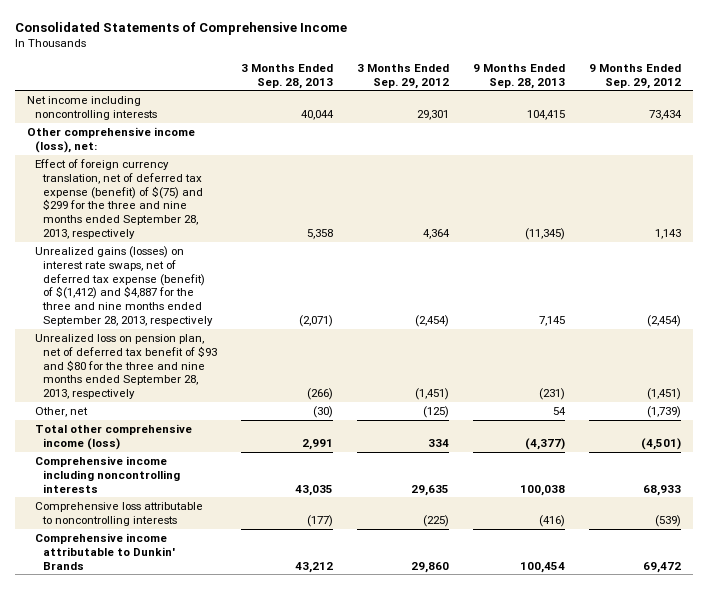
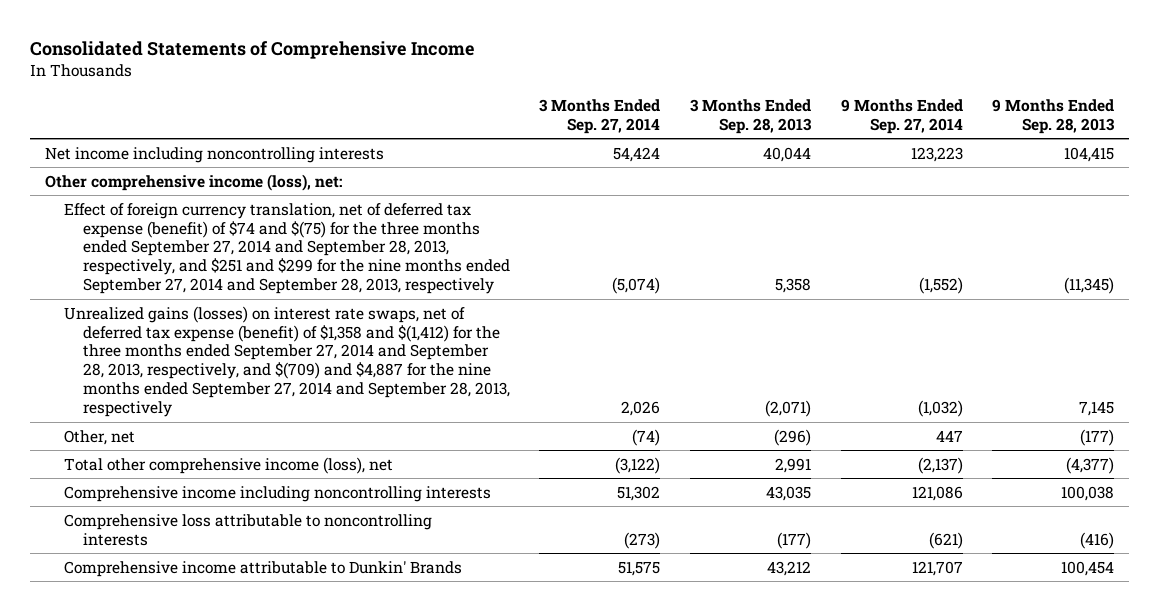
[357,63,450,89] 3 Months Ended Sep. 29, 2012 -> none
[588,63,681,89] 9 Months Ended Sep. 29, 2012 -> none
none -> [539,99,661,134] 3 Months Ended Sep. 27, 2014
none -> [840,99,963,134] 9 Months Ended Sep. 27, 2014
[34,333,218,400] Unrealized loss on pension plan, net of deferred tax benefit of $93 and $80 for the three and nine months ended September 28, 2013, respectively -> none
[34,158,204,240] Effect of foreign currency translation, net of deferred tax expense (benefit) of $(75) and $299 for the three and nine months ended September 28, 2013, respectively -> [64,202,510,295] Effect of foreign currency translation, net of deferred tax expense (benefit) of $74 and $(75) for the three months ended September 27, 2014 and September 28, 2013, respectively, and $251 and $299 for the nine months ended September 27, 2014 and September 28, 2013, respectively
[34,245,214,327] Unrealized gains (losses) on interest rate swaps, net of deferred tax expense (benefit) of $(1,412) and $4,887 for the three and nine months ended September 28, 2013, respectively -> [64,305,510,418] Unrealized gains (losses) on interest rate swaps, net of deferred tax expense (benefit) of $1,358 and $(1,412) for the three months ended September 27, 2014 and September 28, 2013, respectively, and $(709) and $4,887 for the nine months ended September 27, 2014 and September 28, 2013, respectively
[313,405,334,418] (30) -> [774,428,812,446] (296)
[552,406,566,415] 54 -> [1080,428,1115,446] (177)
[34,423,192,450] Total other comprehensive income (loss) -> [64,456,394,474] Total other comprehensive income (loss), net

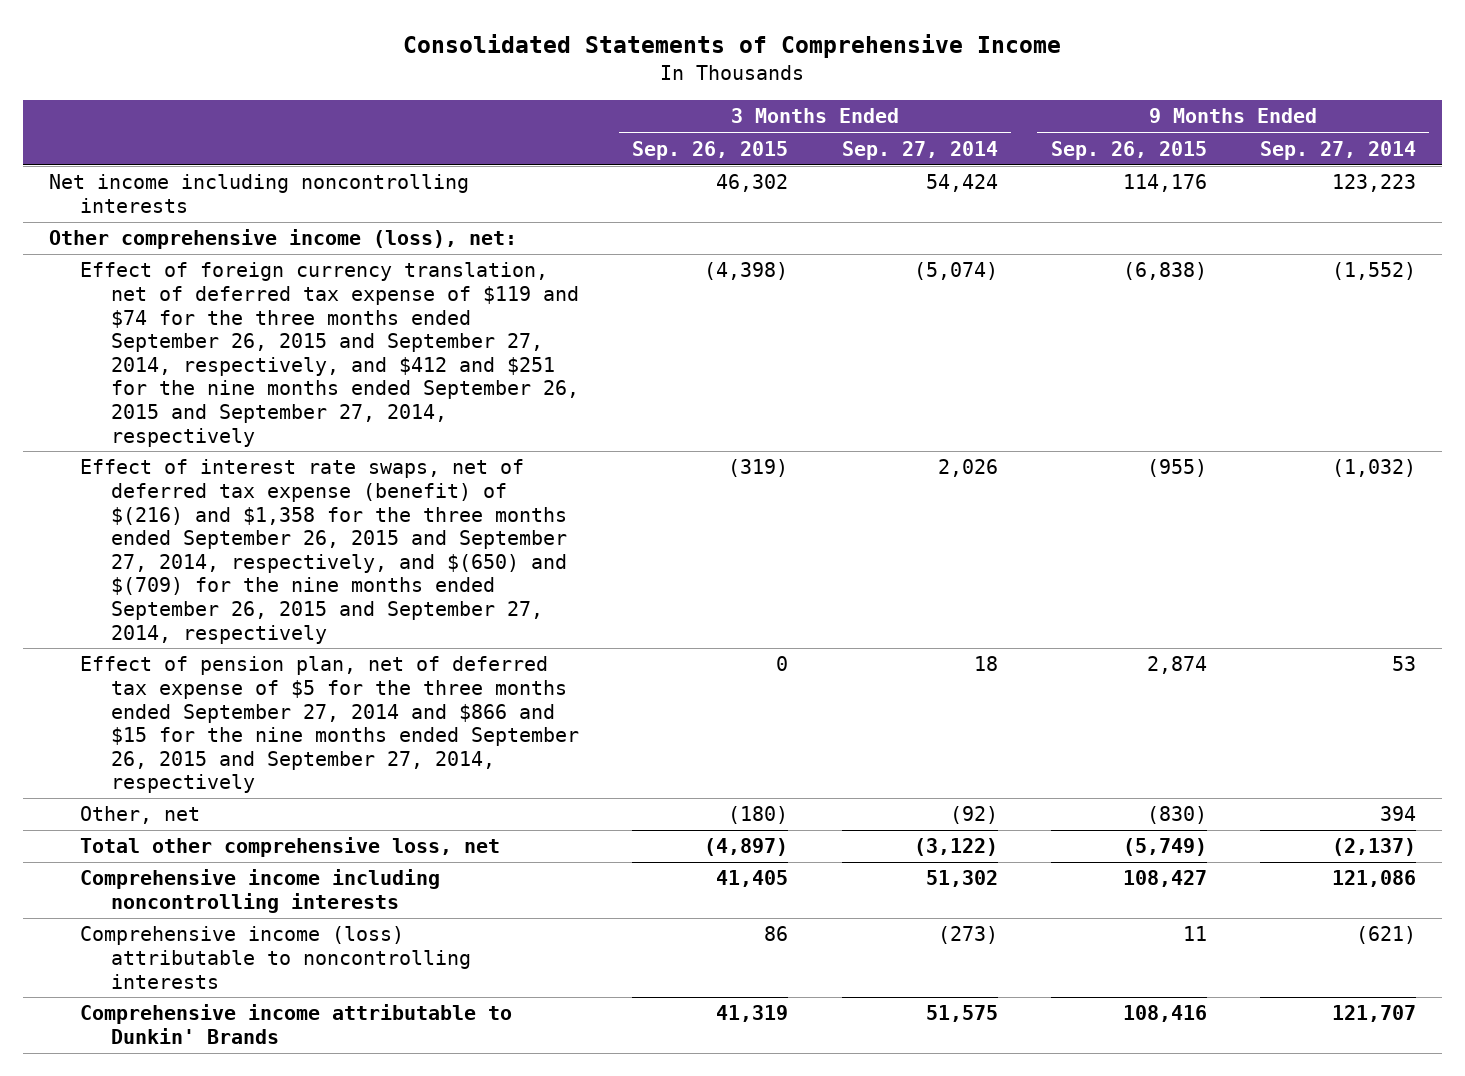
[690,99,813,134] 3 Months Ended Sep. 28, 2013 -> none
[992,99,1116,134] 9 Months Ended Sep. 28, 2013 -> none
none -> [632,140,789,160] Sep. 26, 2015
none -> [1050,140,1207,160] Sep. 26, 2015
[64,202,510,295] Effect of foreign currency translation, net of deferred tax expense (benefit) of $74 and $(75) for the three months ended September 27, 2014 and September 28, 2013, respectively, and $251 and $299 for the nine months ended September 27, 2014 and September 28, 2013, respectively -> [80,262,580,447] Effect of foreign currency translation, net of deferred tax expense of $119 and $74 for the three months ended September 26, 2015 and September 27, 2014, respectively, and $412 and $251 for the nine months ended September 26, 2015 and September 27, 2014, respectively
[64,305,510,418] Unrealized gains (losses) on interest rate swaps, net of deferred tax expense (benefit) of $1,358 and $(1,412) for the three months ended September 27, 2014 and September 28, 2013, respectively, and $(709) and $4,887 for the nine months ended September 27, 2014 and September 28, 2013, respectively -> [80,459,568,644] Effect of interest rate swaps, net of deferred tax expense (benefit) of $(216) and $1,358 for the three months ended September 26, 2015 and September 27, 2014, respectively, and $(650) and $(709) for the nine months ended September 26, 2015 and September 27, 2014, respectively
none -> [80,656,580,794] Effect of pension plan, net of deferred tax expense of $5 for the three months ended September 27, 2014 and $866 and $15 for the nine months ended September 26, 2015 and September 27, 2014, respectively
[632,428,661,446] (74) -> [949,806,998,825] (92)
[935,429,963,442] 447 -> [1379,806,1416,822] 394
[64,456,394,474] Total other comprehensive income (loss), net -> [80,837,501,858] Total other comprehensive loss, net
[64,513,433,546] Comprehensive loss attributable to noncontrolling interests -> [80,926,472,989] Comprehensive income (loss) attributable to noncontrolling interests

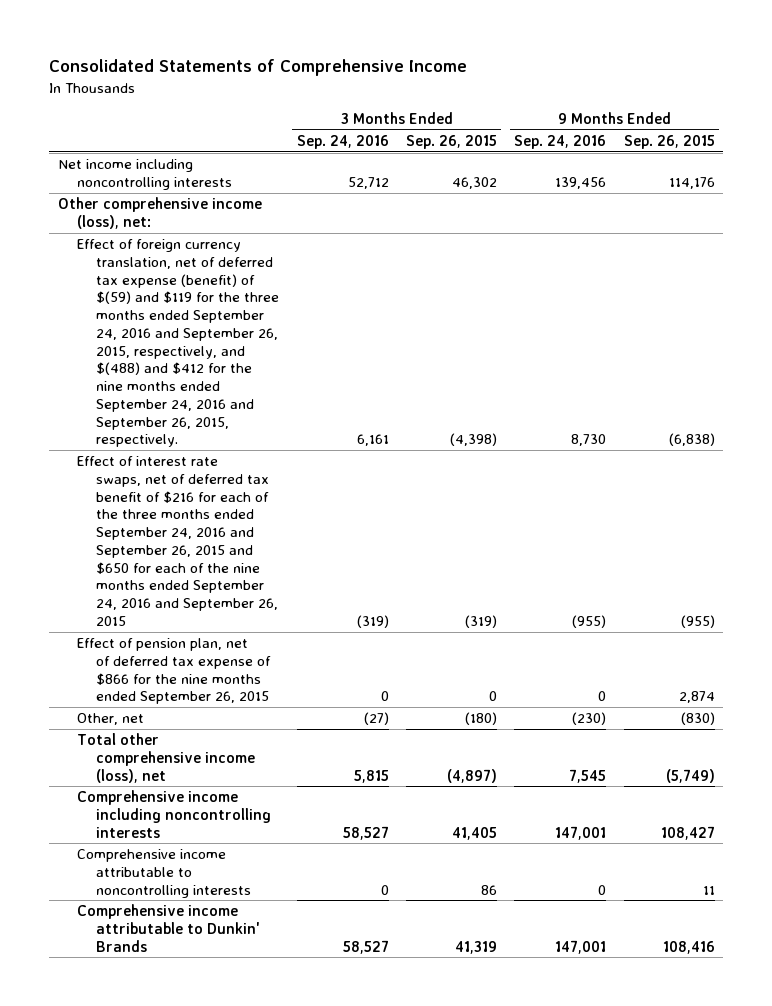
[841,140,998,160] Sep. 27, 2014 -> none
[1259,140,1416,160] Sep. 27, 2014 -> none
none -> [296,134,389,149] Sep. 24, 2016
none -> [514,134,607,149] Sep. 24, 2016
[80,262,580,447] Effect of foreign currency translation, net of deferred tax expense of $119 and $74 for the three months ended September 26, 2015 and September 27, 2014, respectively, and $412 and $251 for the nine months ended September 26, 2015 and September 27, 2014, respectively -> [77,239,280,448] Effect of foreign currency translation, net of deferred tax expense (benefit) of $(59) and $119 for the three months ended September 24, 2016 and September 26, 2015, respectively, and $(488) and $412 for the nine months ended September 24, 2016 and September 26, 2015, respectively.
[80,459,568,644] Effect of interest rate swaps, net of deferred tax expense (benefit) of $(216) and $1,358 for the three months ended September 26, 2015 and September 27, 2014, respectively, and $(650) and $(709) for the nine months ended September 26, 2015 and September 27, 2014, respectively -> [77,456,279,626] Effect of interest rate swaps, net of deferred tax benefit of $216 for each of the three months ended September 24, 2016 and September 26, 2015 and $650 for each of the nine months ended September 24, 2016 and September 26, 2015
[80,656,580,794] Effect of pension plan, net of deferred tax expense of $5 for the three months ended September 27, 2014 and $866 and $15 for the nine months ended September 26, 2015 and September 27, 2014, respectively -> [77,638,272,705] Effect of pension plan, net of deferred tax expense of $866 for the nine months ended September 26, 2015
[80,837,501,858] Total other comprehensive loss, net -> [77,733,256,783] Total other comprehensive income (loss), net
[80,926,472,989] Comprehensive income (loss) attributable to noncontrolling interests -> [77,849,252,898] Comprehensive income attributable to noncontrolling interests

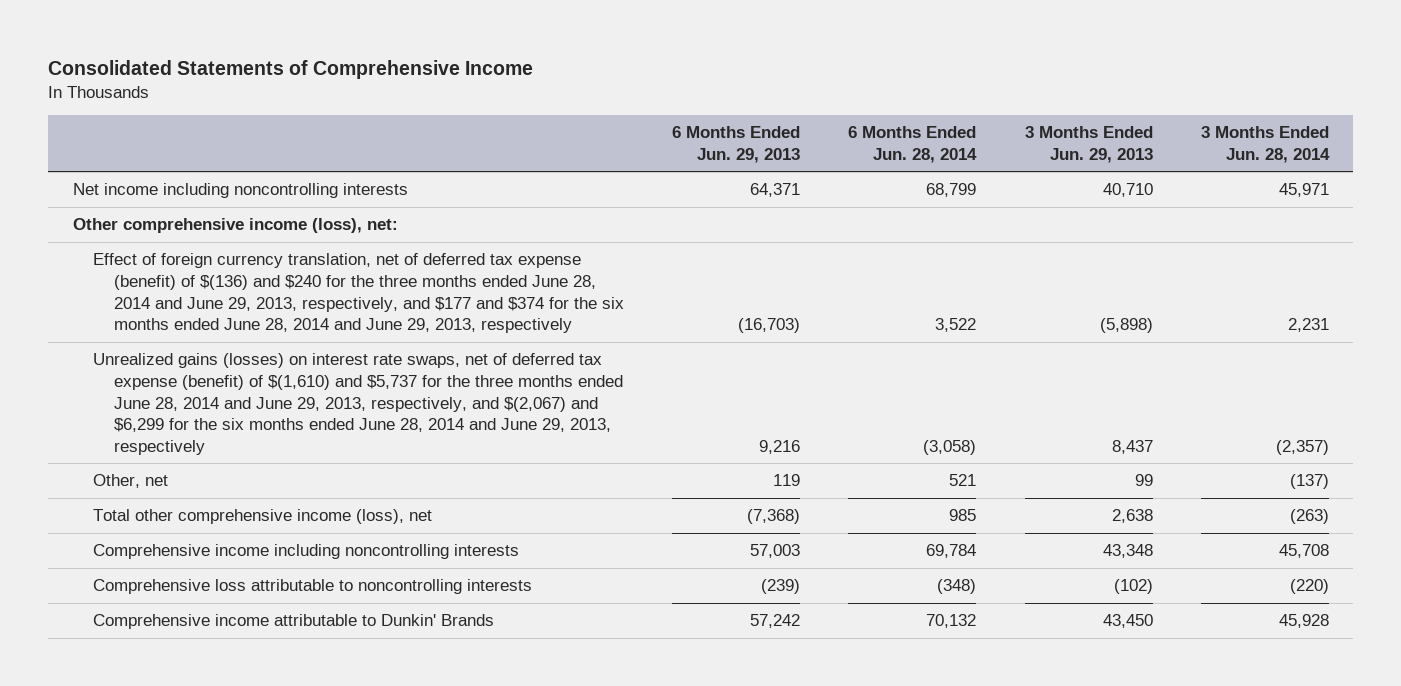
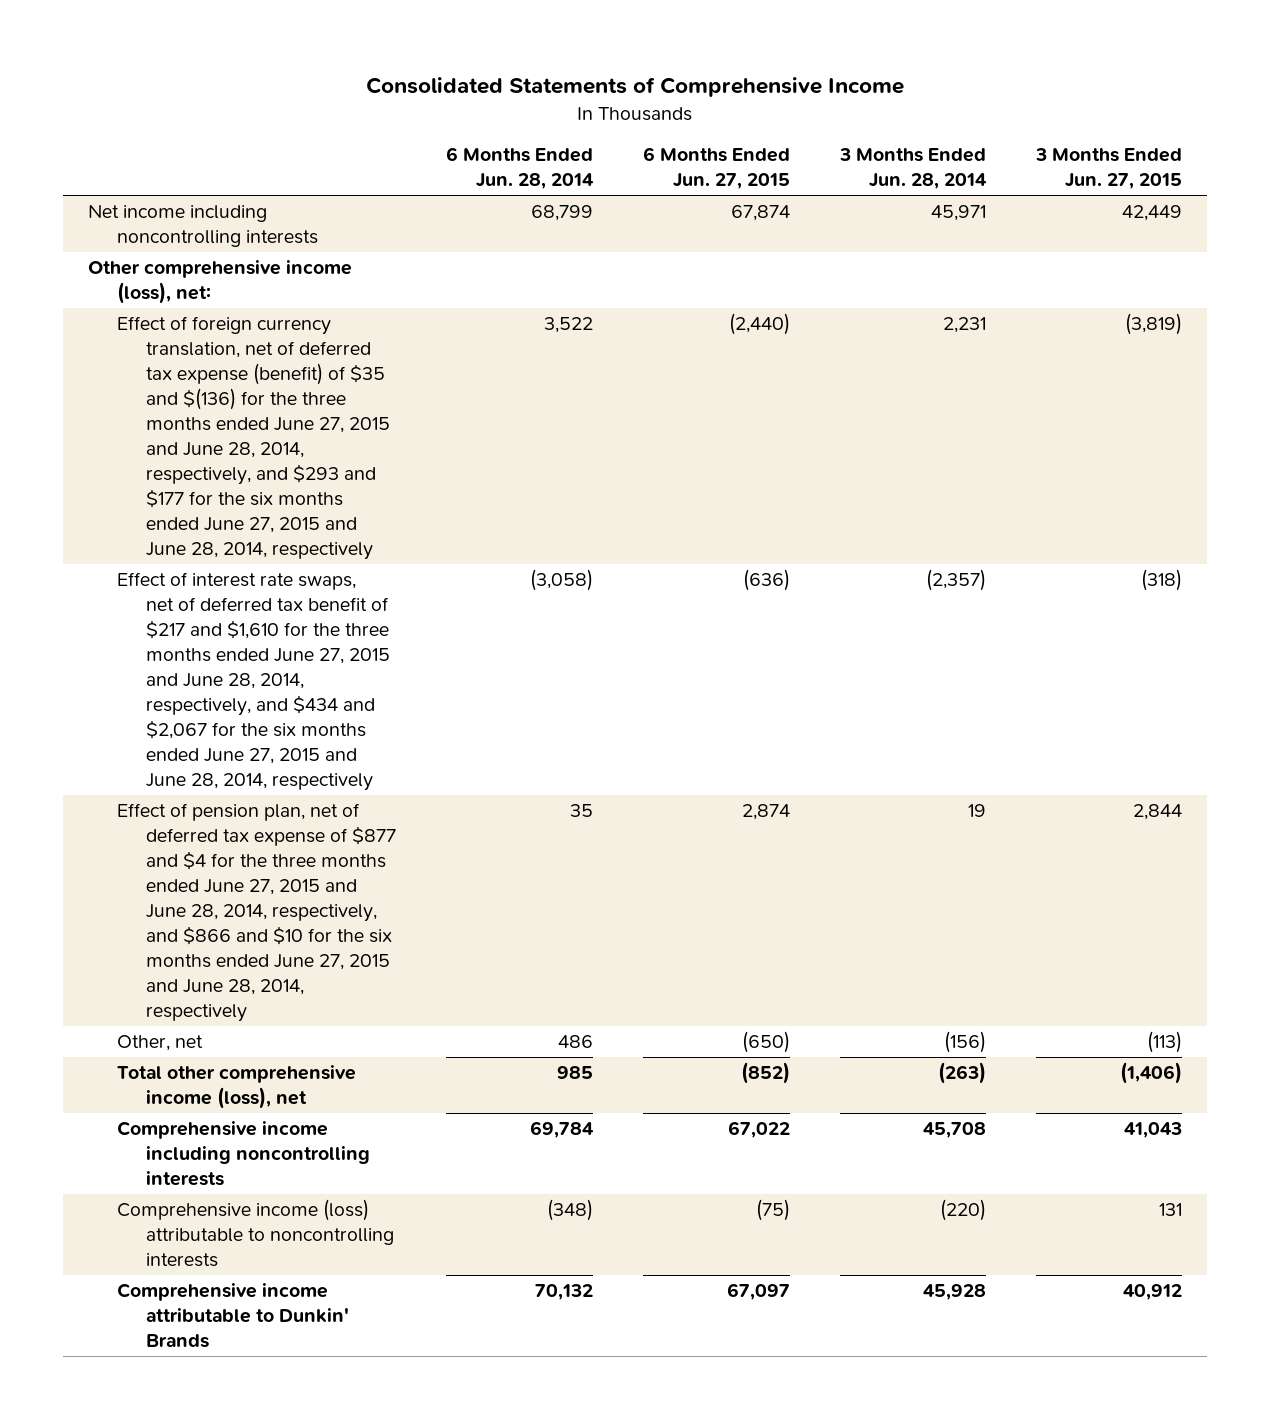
[672,126,801,163] 6 Months Ended Jun. 29, 2013 -> none
[1024,126,1153,163] 3 Months Ended Jun. 29, 2013 -> none
none -> [643,147,791,190] 6 Months Ended Jun. 27, 2015
none -> [1035,148,1183,190] 3 Months Ended Jun. 27, 2015
[93,253,625,334] Effect of foreign currency translation, net of deferred tax expense (benefit) of $(136) and $240 for the three months ended June 28, 2014 and June 29, 2013, respectively, and $177 and $374 for the six months ended June 28, 2014 and June 29, 2013, respectively -> [117,316,391,560] Effect of foreign currency translation, net of deferred tax expense (benefit) of $35 and $(136) for the three months ended June 27, 2015 and June 28, 2014, respectively, and $293 and $177 for the six months ended June 27, 2015 and June 28, 2014, respectively
[93,353,624,455] Unrealized gains (losses) on interest rate swaps, net of deferred tax expense (benefit) of $(1,610) and $5,737 for the three months ended June 28, 2014 and June 29, 2013, respectively, and $(2,067) and $6,299 for the six months ended June 28, 2014 and June 29, 2013, respectively -> [117,572,391,791] Effect of interest rate swaps, net of deferred tax benefit of $217 and $1,610 for the three months ended June 27, 2015 and June 28, 2014, respectively, and $434 and $2,067 for the six months ended June 27, 2015 and June 28, 2014, respectively
none -> [117,803,397,1022] Effect of pension plan, net of deferred tax expense of $877 and $4 for the three months ended June 27, 2015 and June 28, 2014, respectively, and $866 and $10 for the six months ended June 27, 2015 and June 28, 2014, respectively
[949,474,977,487] 521 -> [558,1035,594,1049] 486
[1289,474,1329,490] (137) -> [944,1031,987,1054] (156)
[93,579,533,595] Comprehensive loss attributable to noncontrolling interests -> [117,1199,395,1267] Comprehensive income (loss) attributable to noncontrolling interests

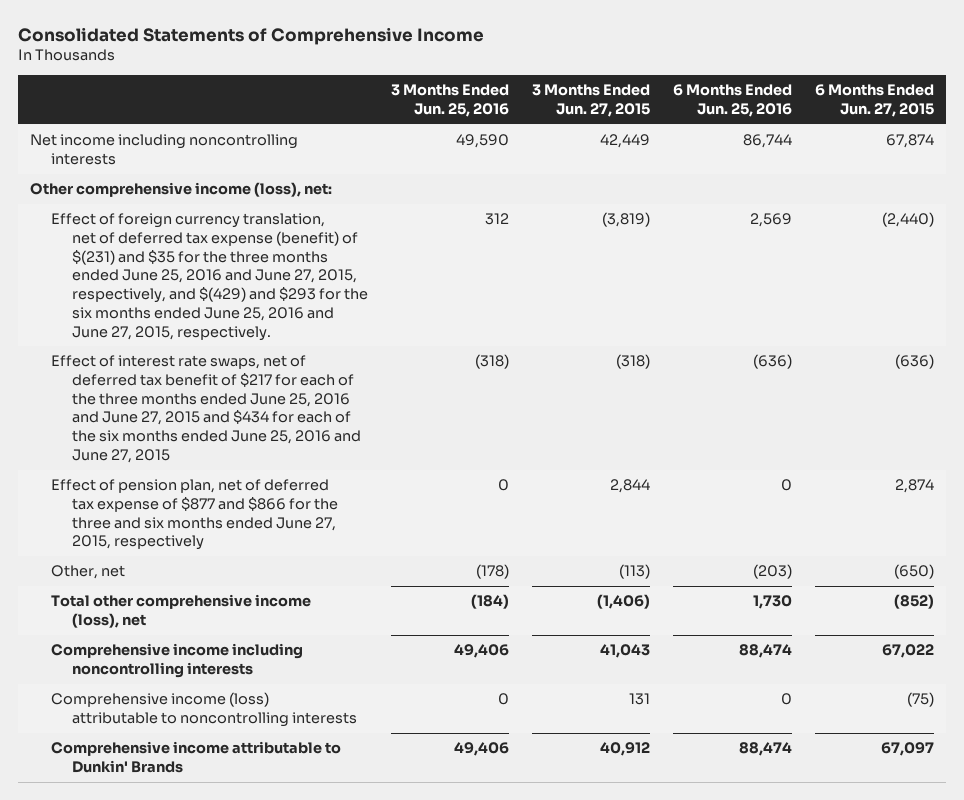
[446,147,595,190] 6 Months Ended Jun. 28, 2014 -> none
[839,148,988,190] 3 Months Ended Jun. 28, 2014 -> none
none -> [390,84,509,117] 3 Months Ended Jun. 25, 2016
none -> [673,84,793,117] 6 Months Ended Jun. 25, 2016
[117,316,391,560] Effect of foreign currency translation, net of deferred tax expense (benefit) of $35 and $(136) for the three months ended June 27, 2015 and June 28, 2014, respectively, and $293 and $177 for the six months ended June 27, 2015 and June 28, 2014, respectively -> [50,213,368,341] Effect of foreign currency translation, net of deferred tax expense (benefit) of $(231) and $35 for the three months ended June 25, 2016 and June 27, 2015, respectively, and $(429) and $293 for the six months ended June 25, 2016 and June 27, 2015, respectively.
[117,572,391,791] Effect of interest rate swaps, net of deferred tax benefit of $217 and $1,610 for the three months ended June 27, 2015 and June 28, 2014, respectively, and $434 and $2,067 for the six months ended June 27, 2015 and June 28, 2014, respectively -> [50,355,361,463] Effect of interest rate swaps, net of deferred tax benefit of $217 for each of the three months ended June 25, 2016 and June 27, 2015 and $434 for each of the six months ended June 25, 2016 and June 27, 2015
[117,803,397,1022] Effect of pension plan, net of deferred tax expense of $877 and $4 for the three months ended June 27, 2015 and June 28, 2014, respectively, and $866 and $10 for the six months ended June 27, 2015 and June 28, 2014, respectively -> [50,479,338,551] Effect of pension plan, net of deferred tax expense of $877 and $866 for the three and six months ended June 27, 2015, respectively

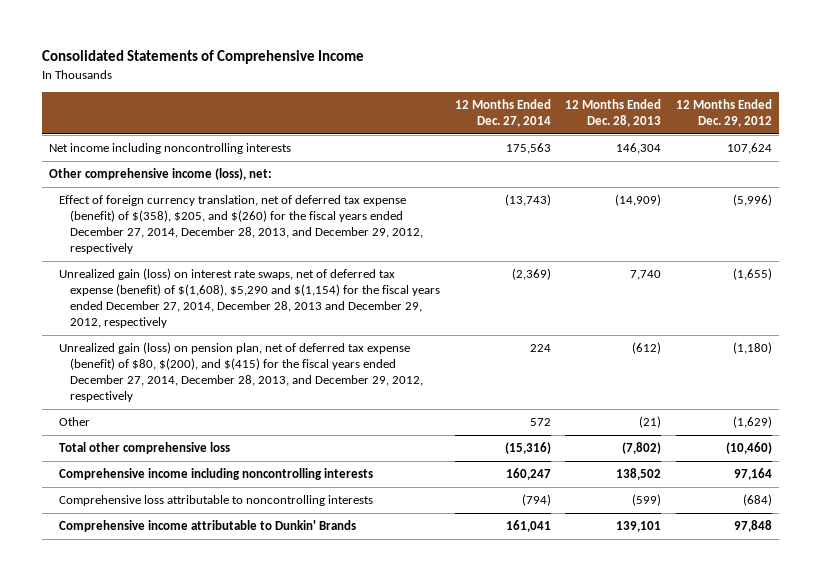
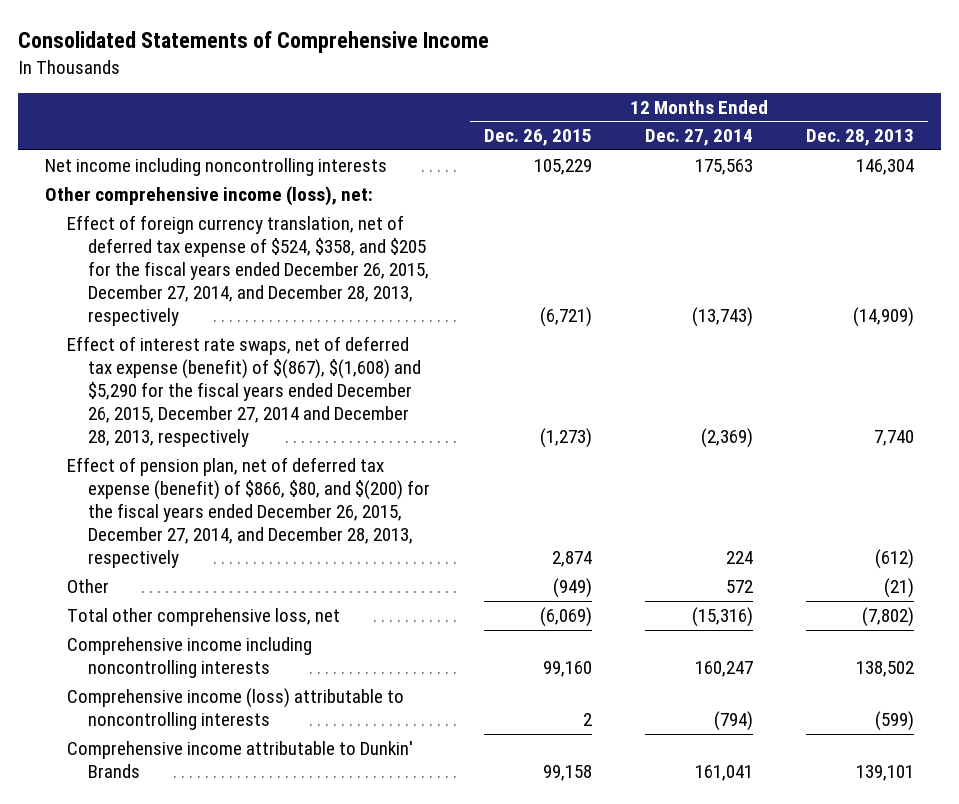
[675,98,772,127] 12 Months Ended Dec. 29, 2012 -> none
none -> [483,129,592,147] Dec. 26, 2015
[59,195,424,255] Effect of foreign currency translation, net of deferred tax expense (benefit) of $(358), $205, and $(260) for the fiscal years ended December 27, 2014, December 28, 2013, and December 29, 2012, respectively -> [66,215,430,327] Effect of foreign currency translation, net of deferred tax expense of $524, $358, and $205 for the fiscal years ended December 26, 2015, December 27, 2014, and December 28, 2013, respectively
[59,268,441,329] Unrealized gain (loss) on interest rate swaps, net of deferred tax expense (benefit) of $(1,608), $5,290 and $(1,154) for the fiscal years ended December 27, 2014, December 28, 2013 and December 29, 2012, respectively -> [66,336,422,448] Effect of interest rate swaps, net of deferred tax expense (benefit) of $(867), $(1,608) and $5,290 for the fiscal years ended December 26, 2015, December 27, 2014 and December 28, 2013, respectively
[59,342,424,403] Unrealized gain (loss) on pension plan, net of deferred tax expense (benefit) of $80, $(200), and $(415) for the fiscal years ended December 27, 2014, December 28, 2013, and December 29, 2012, respectively -> [66,457,431,569] Effect of pension plan, net of deferred tax expense (benefit) of $866, $80, and $(200) for the fiscal years ended December 26, 2015, December 27, 2014, and December 28, 2013, respectively
[59,442,231,455] Total other comprehensive loss -> [66,608,340,627] Total other comprehensive loss, net
[59,495,374,507] Comprehensive loss attributable to noncontrolling interests -> [66,688,404,731] Comprehensive income (loss) attributable to noncontrolling interests

